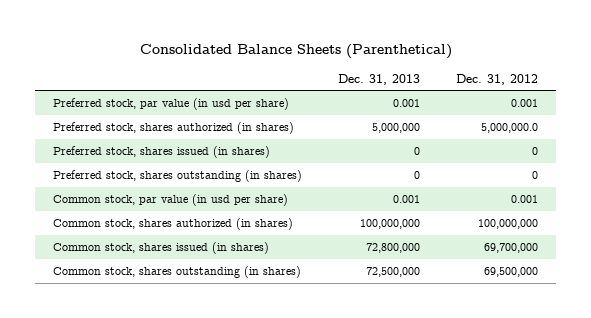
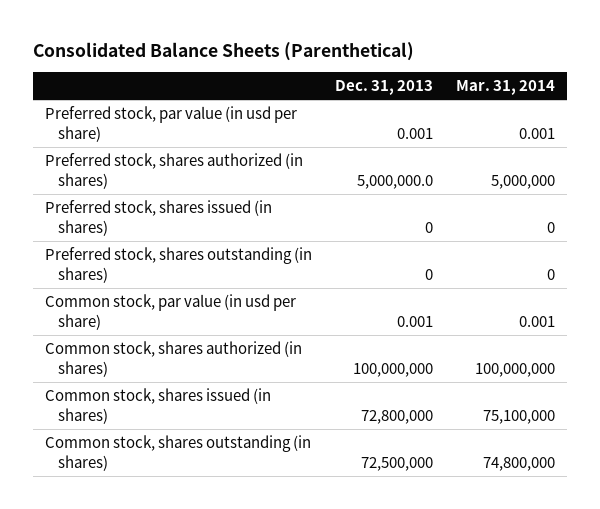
[455,73,538,85] Dec. 31, 2012 -> none
none -> [456,80,556,96] Mar. 31, 2014
[372,123,421,134] 5,000,000 -> [356,174,433,189] 5,000,000.0

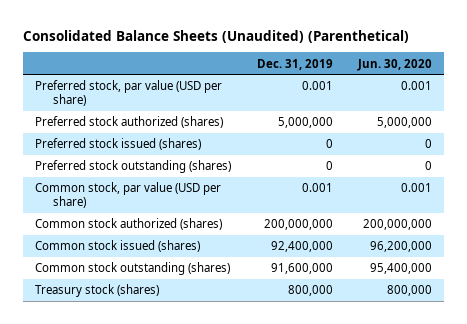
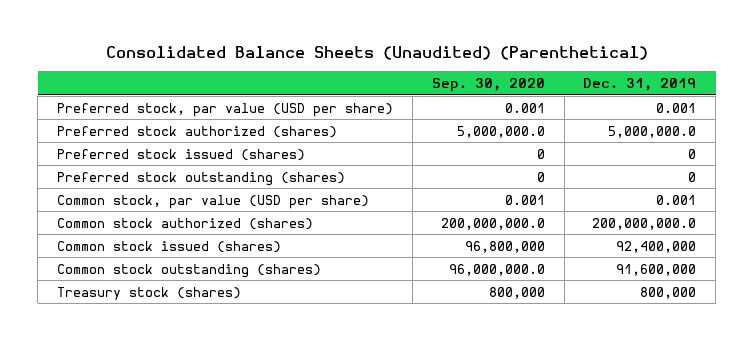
[356,58,432,71] Jun. 30, 2020 -> none
none -> [431,78,545,93] Sep. 30, 2020
[277,117,333,129] 5,000,000 -> [608,125,697,138] 5,000,000.0
[263,219,333,231] 200,000,000 -> [592,217,697,230] 200,000,000.0

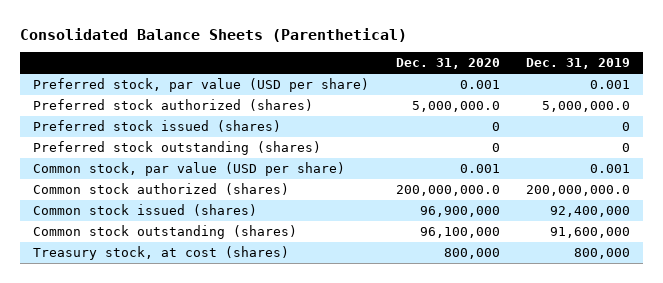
[105,46,648,61] Consolidated Balance Sheets (Unaudited) (Parenthetical) -> [20,27,408,42] Consolidated Balance Sheets (Parenthetical)
[431,78,545,93] Sep. 30, 2020 -> none
none -> [395,58,500,70] Dec. 31, 2020
[57,286,242,300] Treasury stock (shares) -> [33,246,290,261] Treasury stock, at cost (shares)

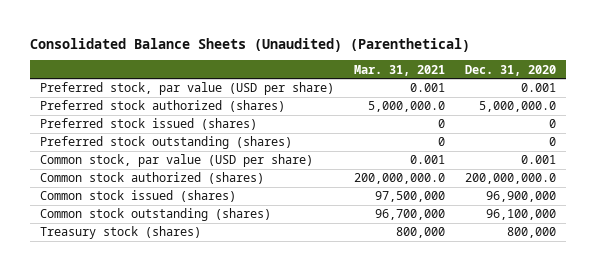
[20,27,408,42] Consolidated Balance Sheets (Parenthetical) -> [30,37,471,52] Consolidated Balance Sheets (Unaudited) (Parenthetical)
[526,58,631,70] Dec. 31, 2019 -> none
none -> [353,64,445,76] Mar. 31, 2021
[33,246,290,261] Treasury stock, at cost (shares) -> [40,226,202,240] Treasury stock (shares)

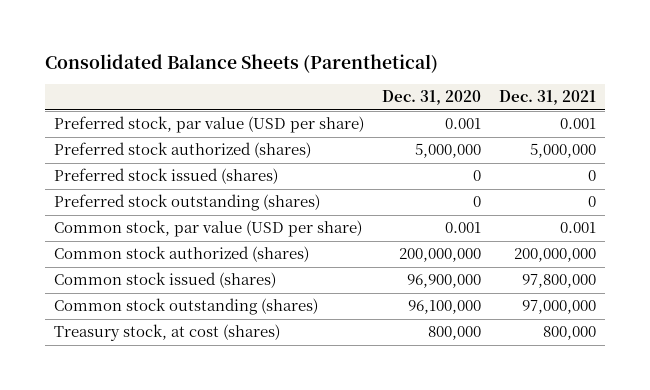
[30,37,471,52] Consolidated Balance Sheets (Unaudited) (Parenthetical) -> [45,53,439,73] Consolidated Balance Sheets (Parenthetical)
[353,64,445,76] Mar. 31, 2021 -> none
none -> [498,90,596,106] Dec. 31, 2021
[478,101,556,113] 5,000,000.0 -> [414,143,481,159] 5,000,000
[464,173,556,185] 200,000,000.0 -> [398,248,481,263] 200,000,000
[40,226,202,240] Treasury stock (shares) -> [54,324,281,342] Treasury stock, at cost (shares)

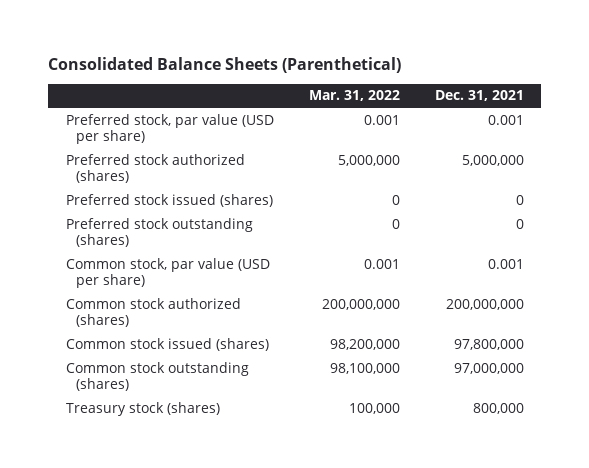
[381,90,481,106] Dec. 31, 2020 -> none
none -> [308,90,400,102] Mar. 31, 2022
[54,324,281,342] Treasury stock, at cost (shares) -> [65,401,220,416] Treasury stock (shares)

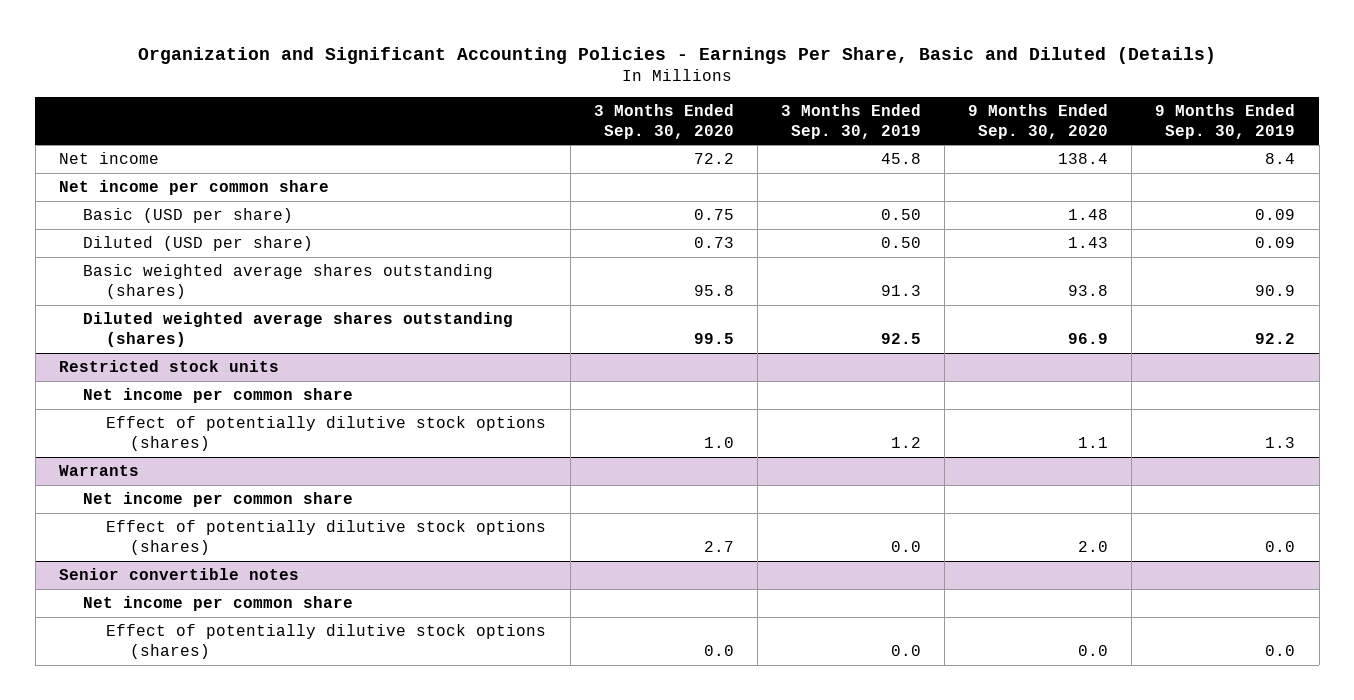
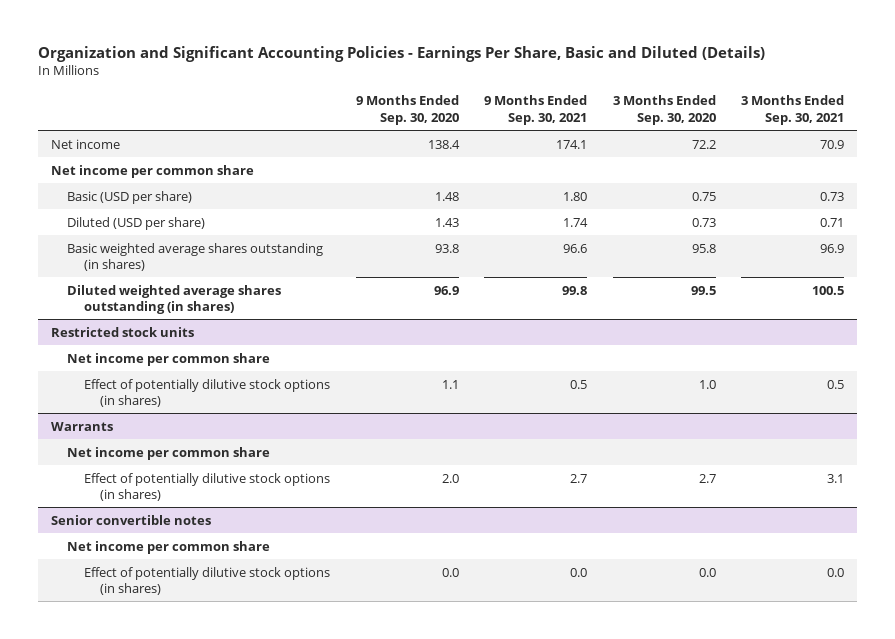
[780,103,921,139] 3 Months Ended Sep. 30, 2019 -> none
[1155,103,1296,139] 9 Months Ended Sep. 30, 2019 -> none
none -> [484,95,588,125] 9 Months Ended Sep. 30, 2021
none -> [741,95,845,125] 3 Months Ended Sep. 30, 2021
[82,264,493,299] Basic weighted average shares outstanding (shares) -> [67,242,324,272] Basic weighted average shares outstanding (in shares)
[82,312,513,347] Diluted weighted average shares outstanding (shares) -> [67,284,282,315] Diluted weighted average shares outstanding (in shares)
[106,416,547,451] Effect of potentially dilutive stock options (shares) -> [83,378,330,408] Effect of potentially dilutive stock options (in shares)
[106,520,547,555] Effect of potentially dilutive stock options (shares) -> [83,472,330,502] Effect of potentially dilutive stock options (in shares)
[106,624,547,659] Effect of potentially dilutive stock options (shares) -> [83,566,330,596] Effect of potentially dilutive stock options (in shares)

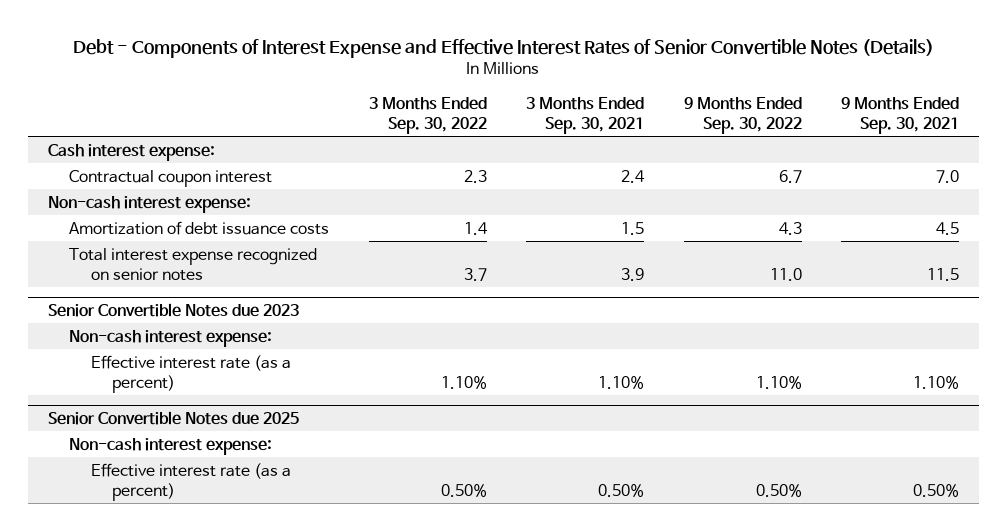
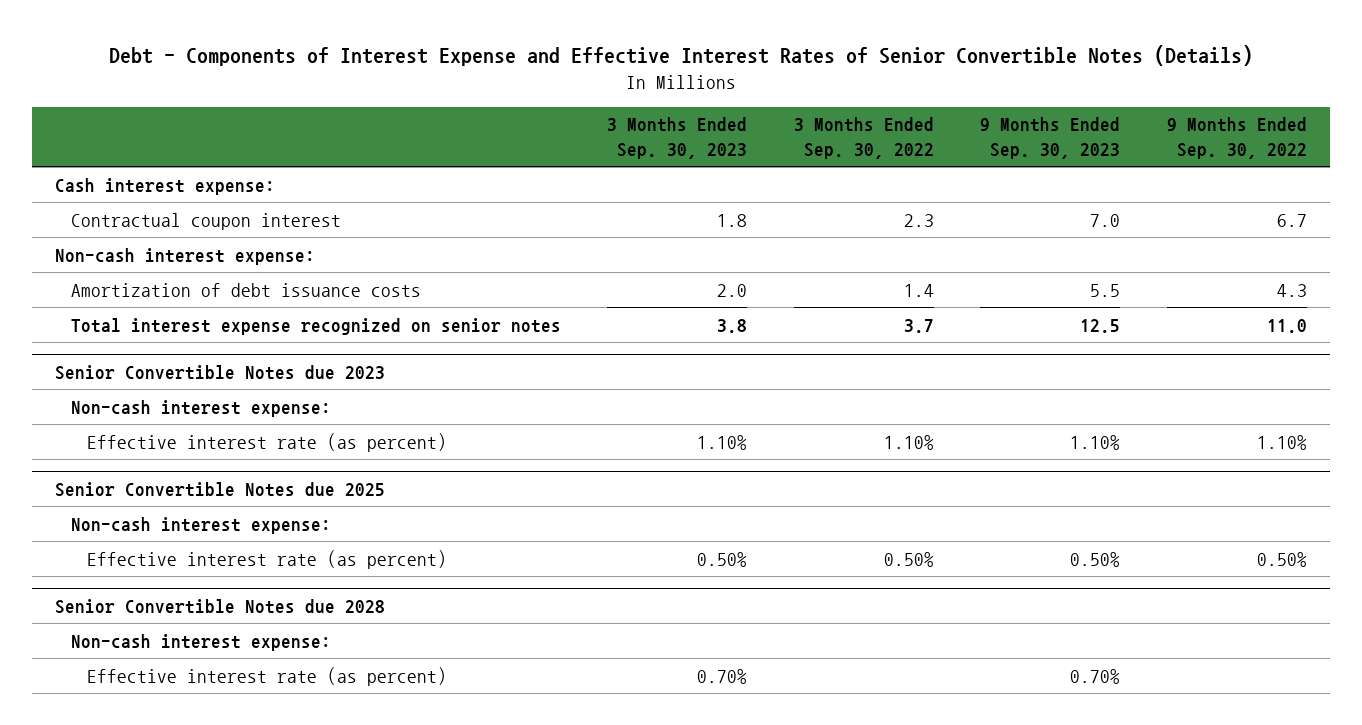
[526,96,645,134] 3 Months Ended Sep. 30, 2021 -> none
[840,96,959,134] 9 Months Ended Sep. 30, 2021 -> none
none -> [607,117,748,159] 3 Months Ended Sep. 30, 2023
none -> [980,117,1121,159] 9 Months Ended Sep. 30, 2023
[90,354,291,394] Effective interest rate (as a percent) -> [86,432,447,452] Effective interest rate (as percent)
[90,462,291,502] Effective interest rate (as a percent) -> [86,549,447,569] Effective interest rate (as percent)
none -> [55,598,386,614] Senior Convertible Notes due 2028
none -> [70,633,331,651] Non-cash interest expense:
none -> [86,666,447,686] Effective interest rate (as percent)

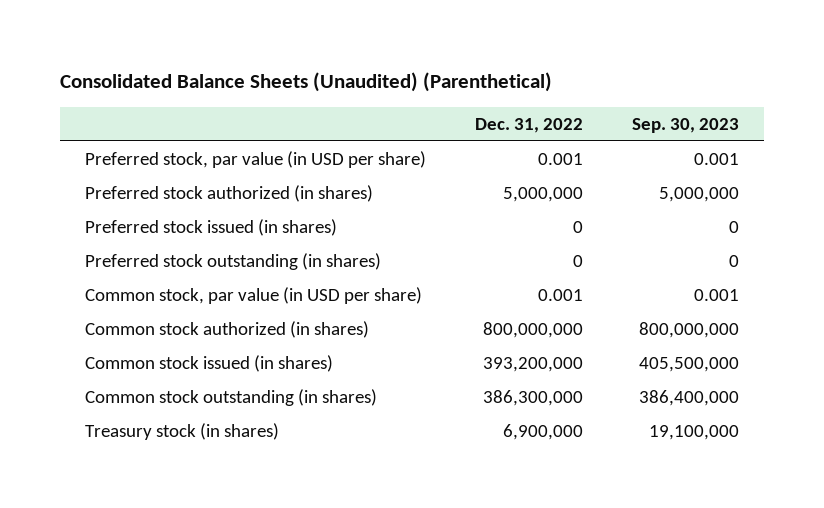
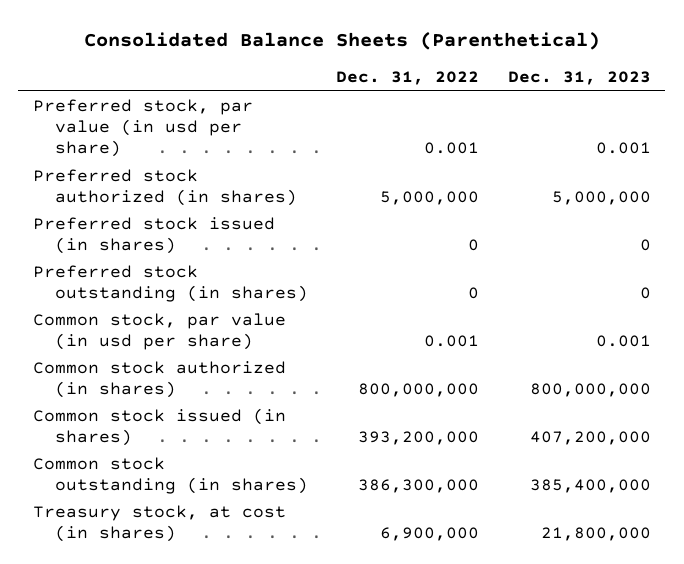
[59,72,552,93] Consolidated Balance Sheets (Unaudited) (Parenthetical) -> [83,31,600,50] Consolidated Balance Sheets (Parenthetical)
[632,117,740,133] Sep. 30, 2023 -> none
none -> [508,71,652,86] Dec. 31, 2023
[84,151,426,169] Preferred stock, par value (in USD per share) -> [32,98,253,158] Preferred stock, par value (in usd per share)
[84,287,422,305] Common stock, par value (in USD per share) -> [32,312,286,351] Common stock, par value (in usd per share)
[84,423,279,441] Treasury stock (in shares) -> [32,504,286,543] Treasury stock, at cost (in shares)

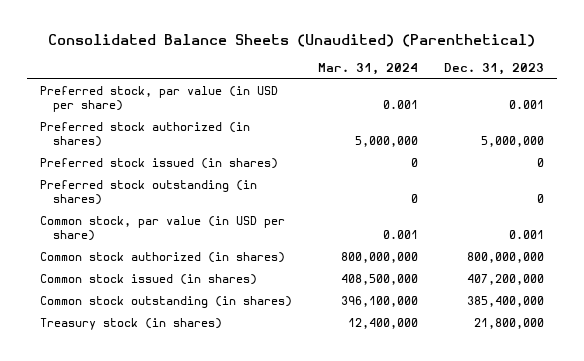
[83,31,600,50] Consolidated Balance Sheets (Parenthetical) -> [47,33,535,47] Consolidated Balance Sheets (Unaudited) (Parenthetical)
[336,71,480,86] Dec. 31, 2022 -> none
none -> [317,63,418,76] Mar. 31, 2024
[32,98,253,158] Preferred stock, par value (in usd per share) -> [39,86,278,113] Preferred stock, par value (in USD per share)
[32,312,286,351] Common stock, par value (in usd per share) -> [39,216,285,242] Common stock, par value (in USD per share)
[32,504,286,543] Treasury stock, at cost (in shares) -> [39,318,222,331] Treasury stock (in shares)

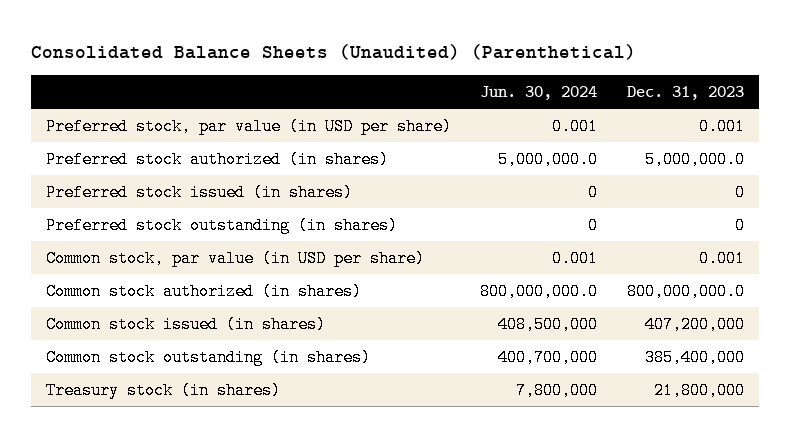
[317,63,418,76] Mar. 31, 2024 -> none
none -> [480,85,598,100] Jun. 30, 2024
[480,136,544,148] 5,000,000 -> [644,150,745,168] 5,000,000.0
[466,252,544,264] 800,000,000 -> [626,282,745,300] 800,000,000.0

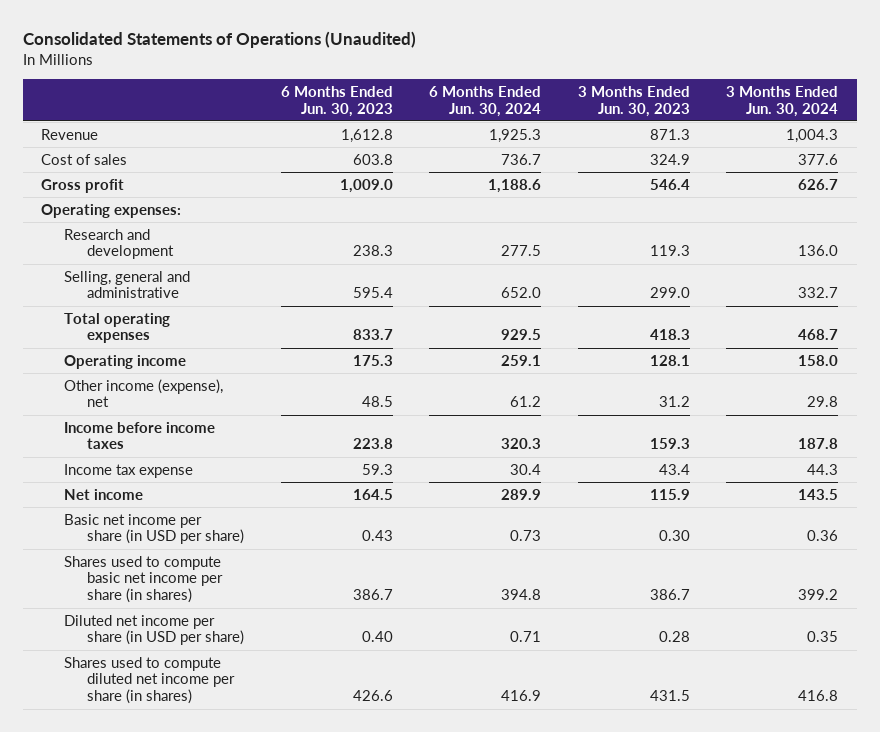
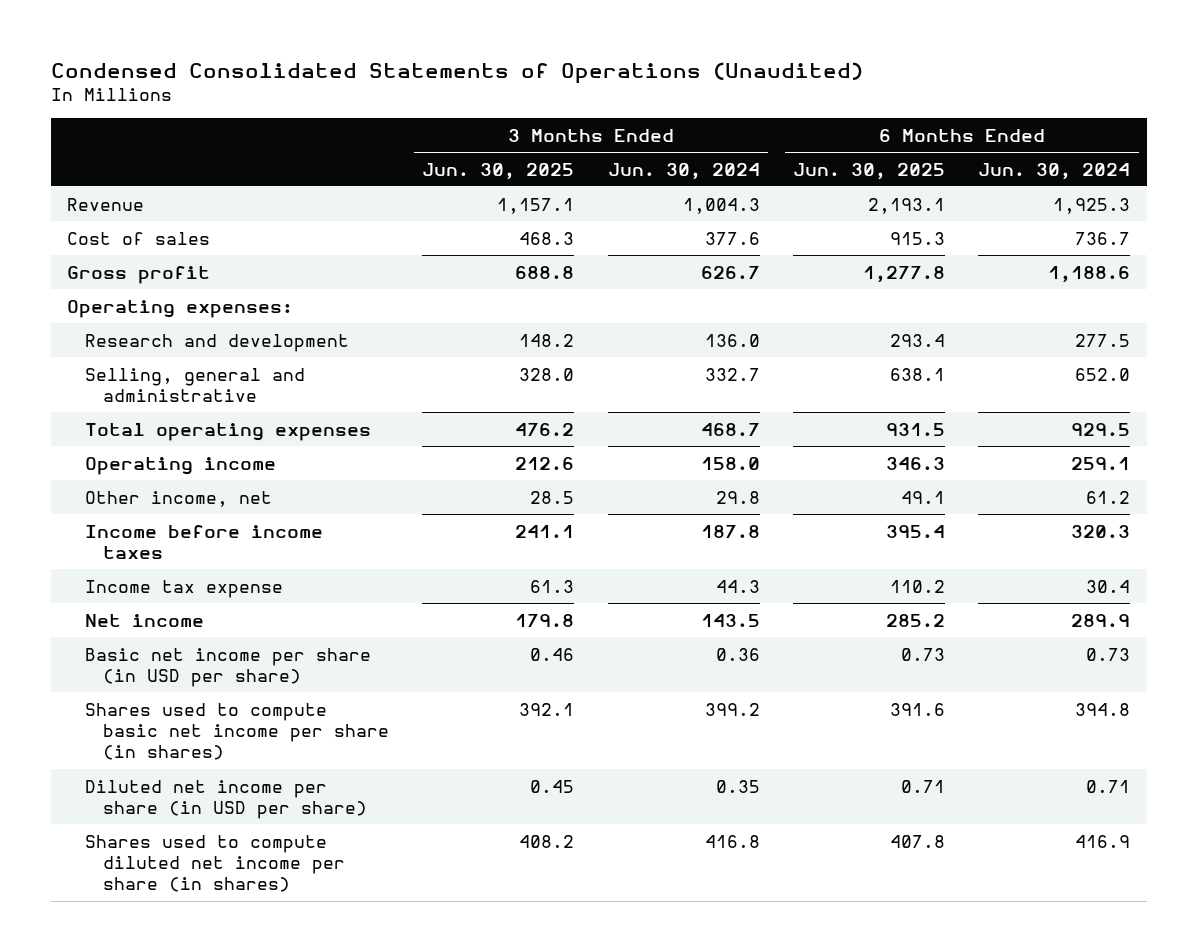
[23,31,417,49] Consolidated Statements of Operations (Unaudited) -> [50,61,863,84] Condensed Consolidated Statements of Operations (Unaudited)
[280,85,393,117] 6 Months Ended Jun. 30, 2023 -> none
[577,85,690,117] 3 Months Ended Jun. 30, 2023 -> none
none -> [422,162,575,180] Jun. 30, 2025
none -> [792,162,945,180] Jun. 30, 2025
[64,378,224,408] Other income (expense), net -> [85,490,273,507] Other income, net

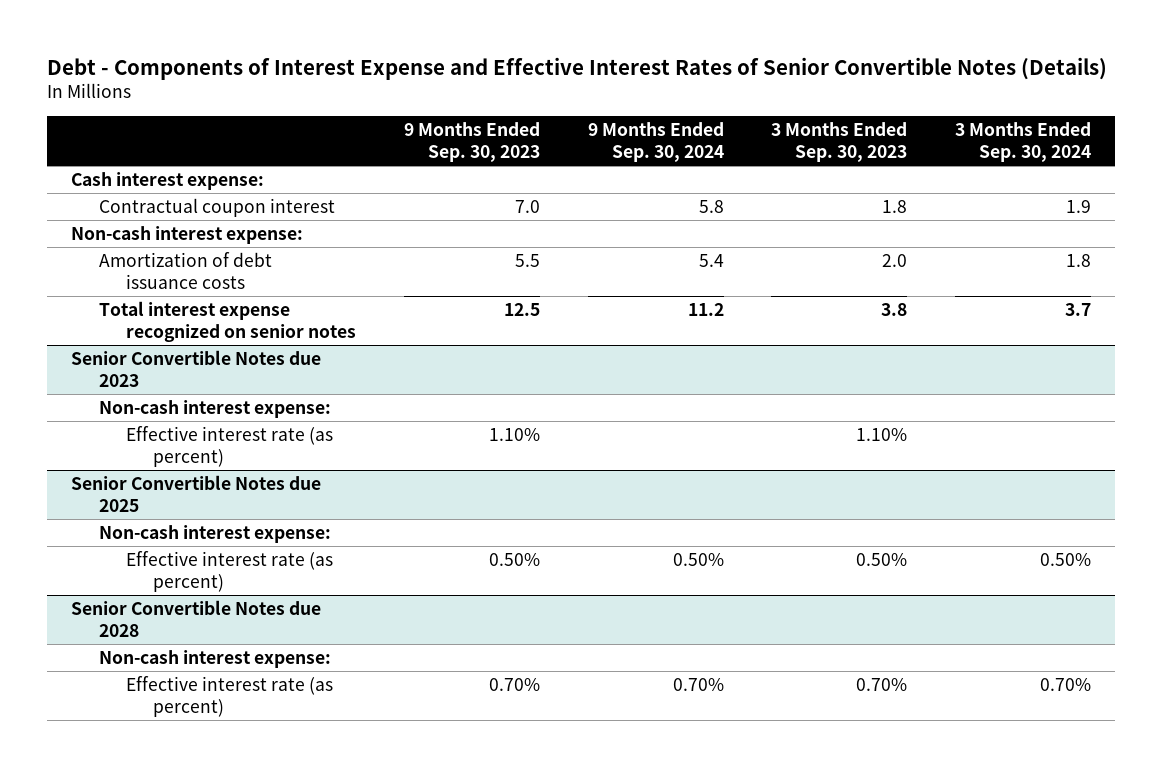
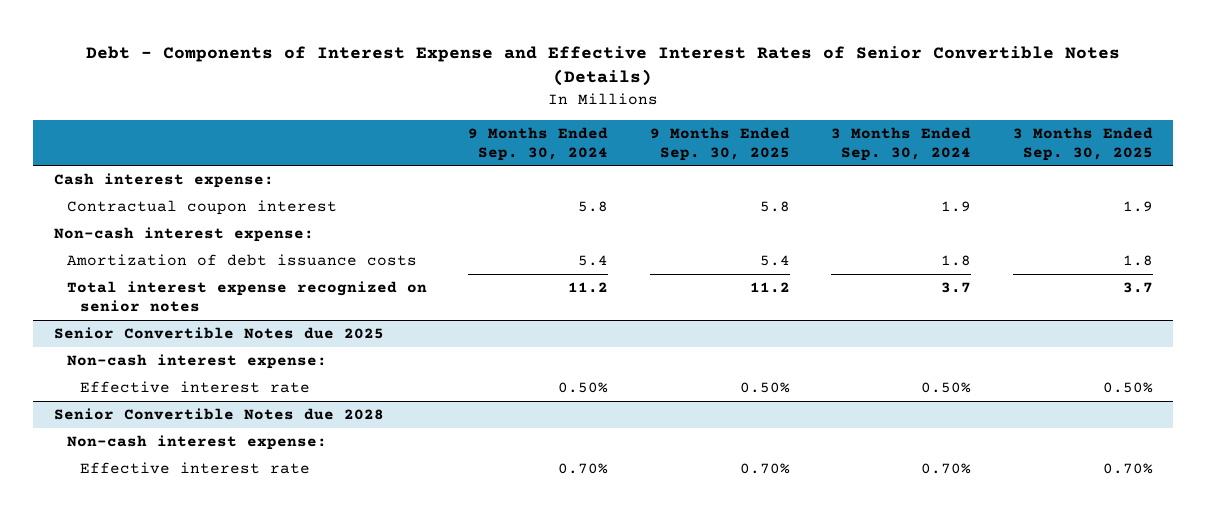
[403,121,540,163] 9 Months Ended Sep. 30, 2023 -> none
[771,121,908,163] 3 Months Ended Sep. 30, 2023 -> none
none -> [649,126,790,161] 9 Months Ended Sep. 30, 2025
none -> [1012,126,1153,161] 3 Months Ended Sep. 30, 2025
[71,349,322,387] Senior Convertible Notes due 2023 -> none
[98,399,331,418] Non-cash interest expense: -> none
[126,425,334,467] Effective interest rate (as percent) -> none
[126,550,334,592] Effective interest rate (as percent) -> [80,380,311,393] Effective interest rate
[126,675,334,717] Effective interest rate (as percent) -> [80,461,311,474] Effective interest rate

